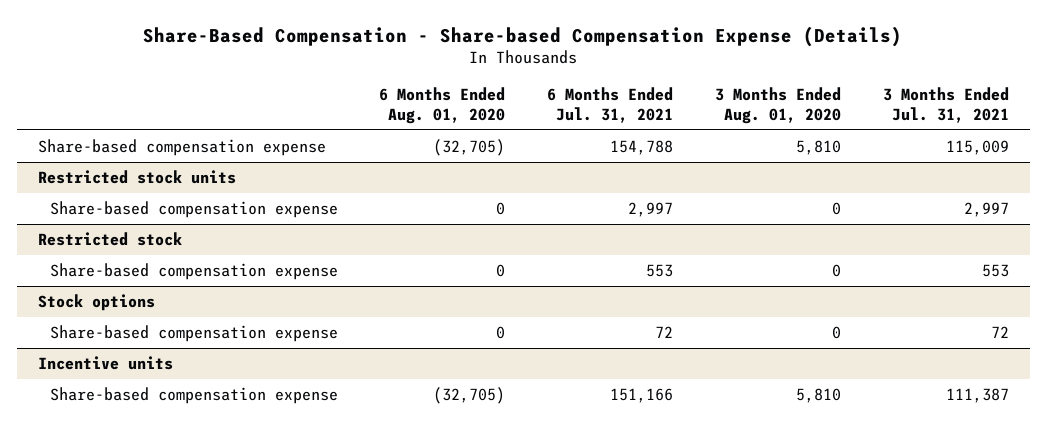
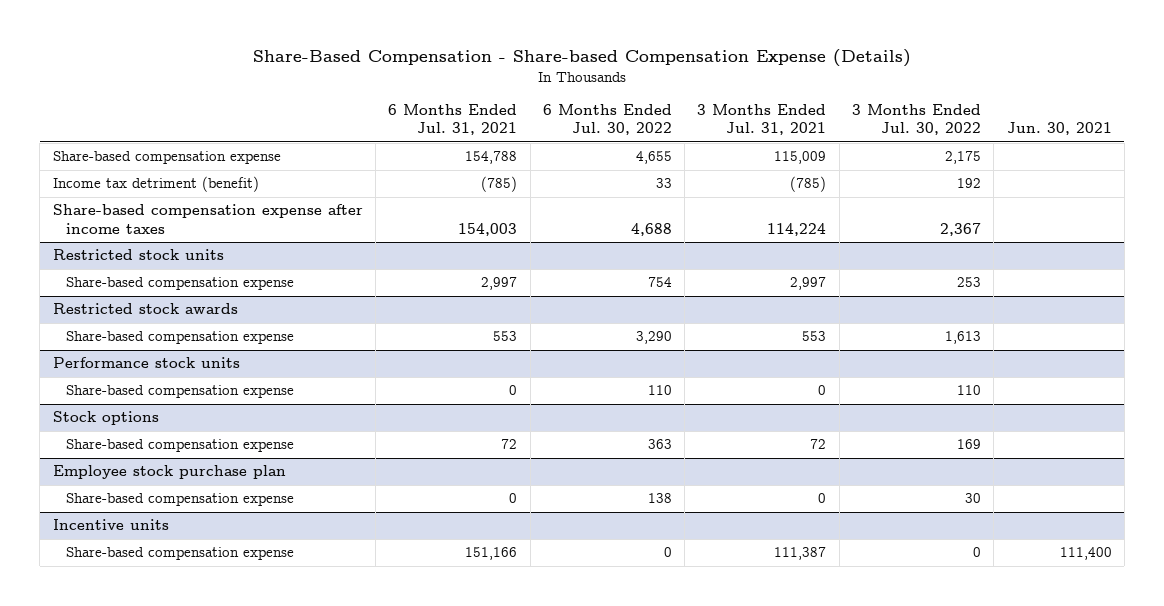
[379,87,506,125] 6 Months Ended Aug. 01, 2020 -> none
[714,87,841,125] 3 Months Ended Aug. 01, 2020 -> none
none -> [542,104,672,136] 6 Months Ended Jul. 30, 2022
none -> [852,104,982,136] 3 Months Ended Jul. 30, 2022
none -> [1006,122,1112,136] Jun. 30, 2021
none -> [52,176,259,193] Income tax detriment (benefit)
none -> [52,204,363,234] Share-based compensation expense after income taxes
[38,231,183,246] Restricted stock -> [52,303,238,315] Restricted stock awards
none -> [52,357,240,369] Performance stock units
none -> [65,385,294,399] Share-based compensation expense
none -> [52,465,286,480] Employee stock purchase plan
none -> [65,493,294,507] Share-based compensation expense

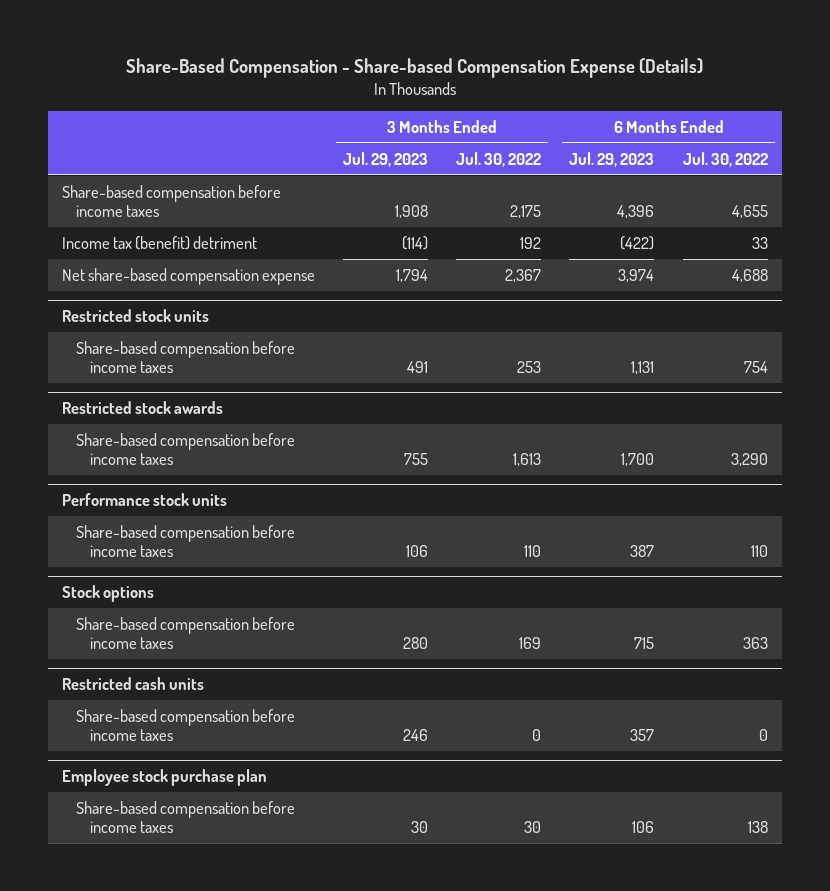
[388,104,518,136] 6 Months Ended Jul. 31, 2021 -> none
[697,104,827,136] 3 Months Ended Jul. 31, 2021 -> none
[1006,122,1112,136] Jun. 30, 2021 -> none
none -> [343,151,429,167] Jul. 29, 2023
none -> [569,151,655,167] Jul. 29, 2023
[52,151,281,165] Share-based compensation expense -> [61,184,281,217] Share-based compensation before income taxes
[52,176,259,193] Income tax detriment (benefit) -> [61,235,257,250] Income tax (benefit) detriment
[52,204,363,234] Share-based compensation expense after income taxes -> [61,267,315,285] Net share-based compensation expense
[65,277,294,291] Share-based compensation expense -> [75,340,295,373] Share-based compensation before income taxes
[65,331,294,345] Share-based compensation expense -> [75,432,295,465] Share-based compensation before income taxes
[65,385,294,399] Share-based compensation expense -> [75,524,295,557] Share-based compensation before income taxes
[65,439,294,453] Share-based compensation expense -> [75,616,295,649] Share-based compensation before income taxes
none -> [61,677,204,691] Restricted cash units
none -> [75,708,295,741] Share-based compensation before income taxes
[52,519,169,531] Incentive units -> none
[65,547,294,561] Share-based compensation expense -> none
[65,493,294,507] Share-based compensation expense -> [75,800,295,833] Share-based compensation before income taxes

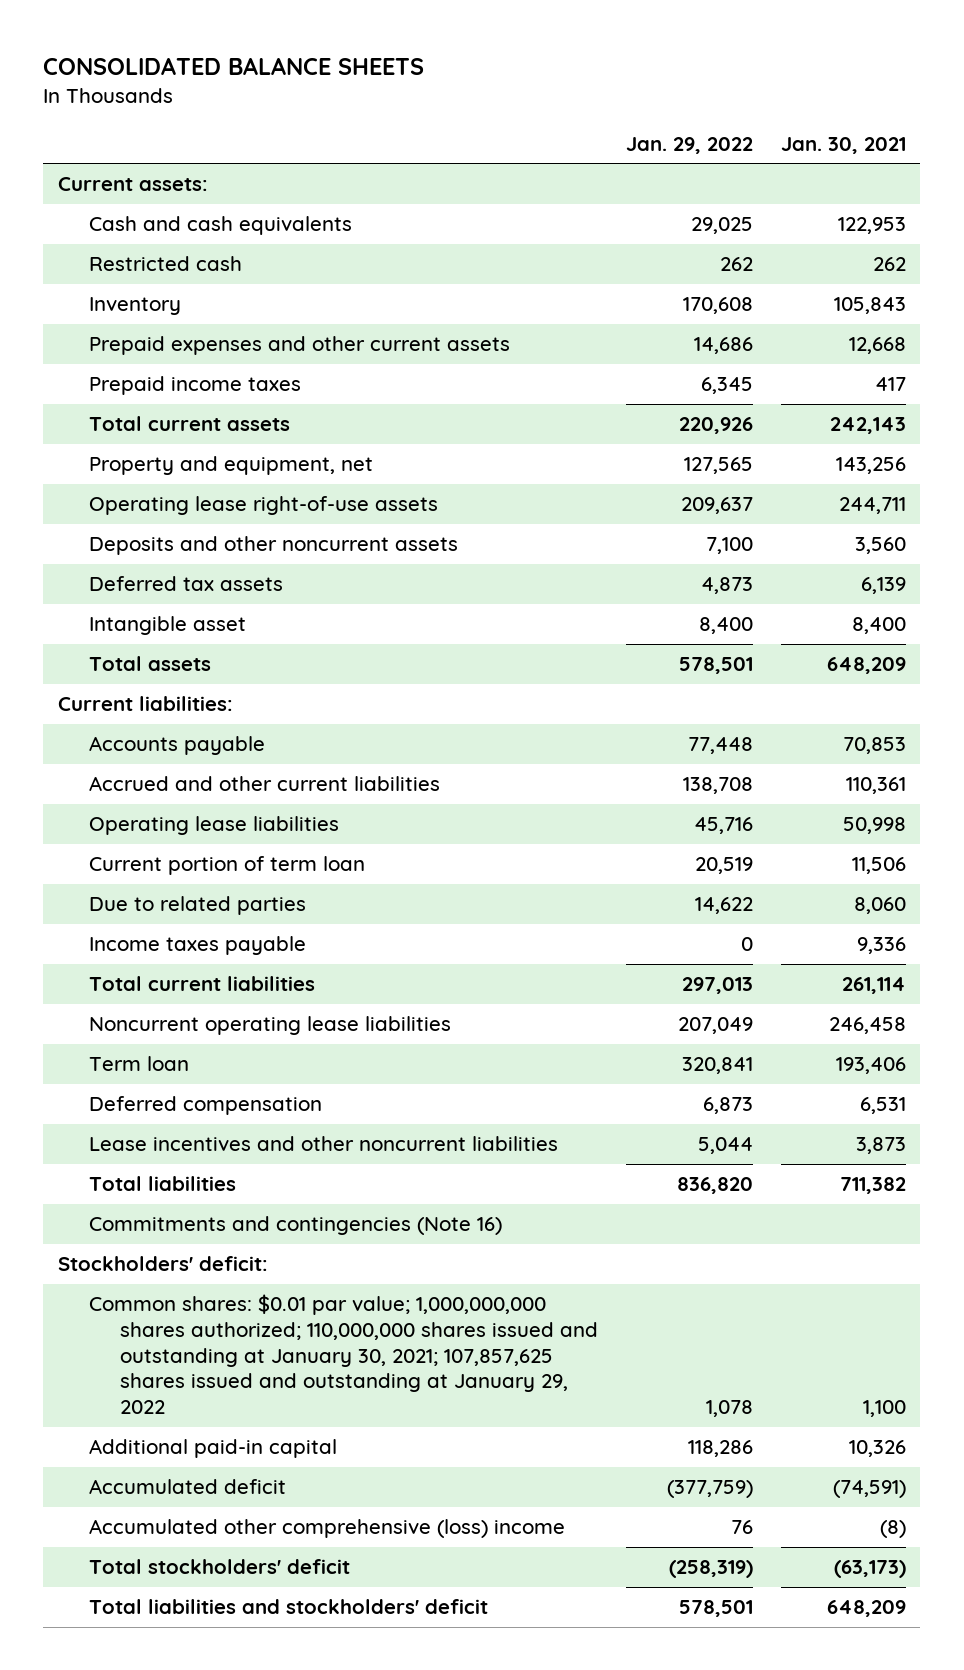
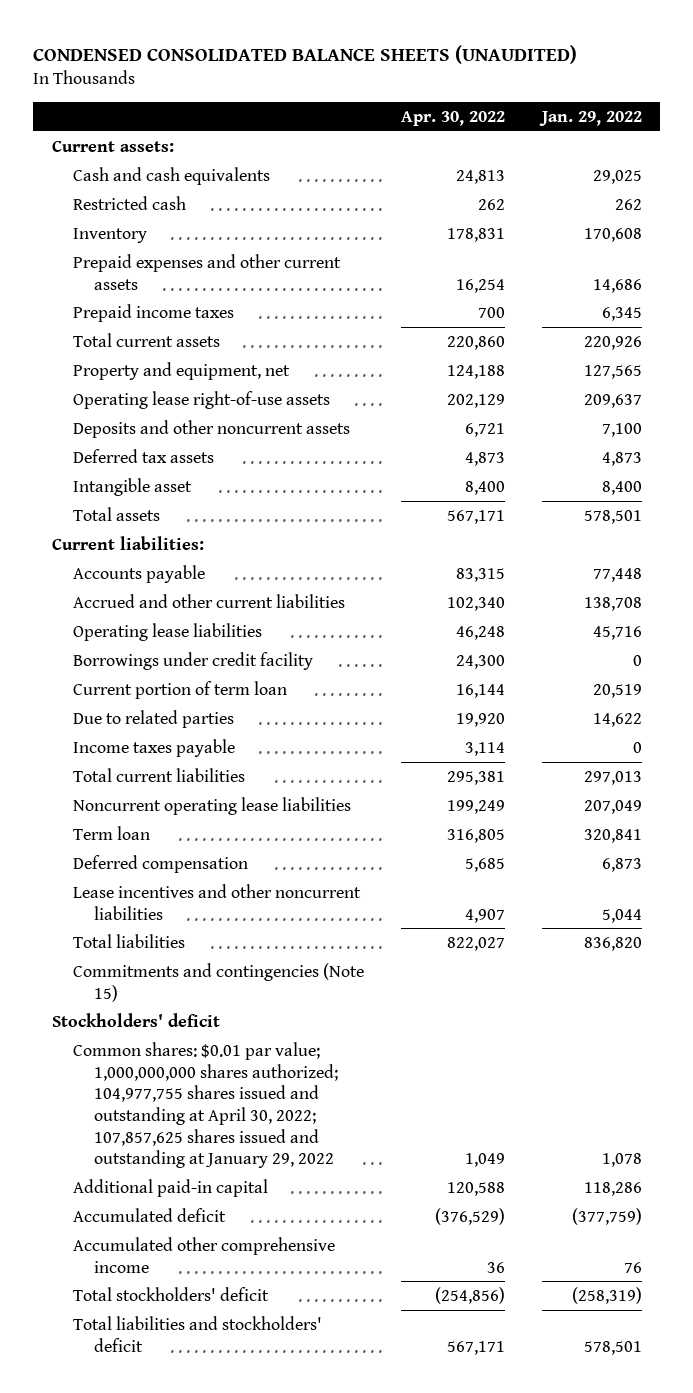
[43,57,425,76] CONSOLIDATED BALANCE SHEETS -> [33,44,578,64] CONDENSED CONSOLIDATED BALANCE SHEETS (UNAUDITED)
[781,136,907,154] Jan. 30, 2021 -> none
none -> [400,110,505,126] Apr. 30, 2022
none -> [73,651,314,670] Borrowings under credit facility
[88,1216,502,1236] Commitments and contingencies (Note 16) -> [73,962,365,1002] Commitments and contingencies (Note 15)
[57,1256,268,1272] Stockholders' deficit: -> [51,1012,220,1027] Stockholders' deficit
[88,1294,598,1415] Common shares: $0.01 par value; 1,000,000,000 shares authorized; 110,000,000 shares issued and outstanding at January 30, 2021; 107,857,625 shares issued and outstanding at January 29, 2022 -> [73,1041,339,1169] Common shares: $0.01 par value; 1,000,000,000 shares authorized; 104,977,755 shares issued and outstanding at April 30, 2022; 107,857,625 shares issued and outstanding at January 29, 2022
[88,1519,565,1539] Accumulated other comprehensive (loss) income -> [73,1236,336,1273] Accumulated other comprehensive income

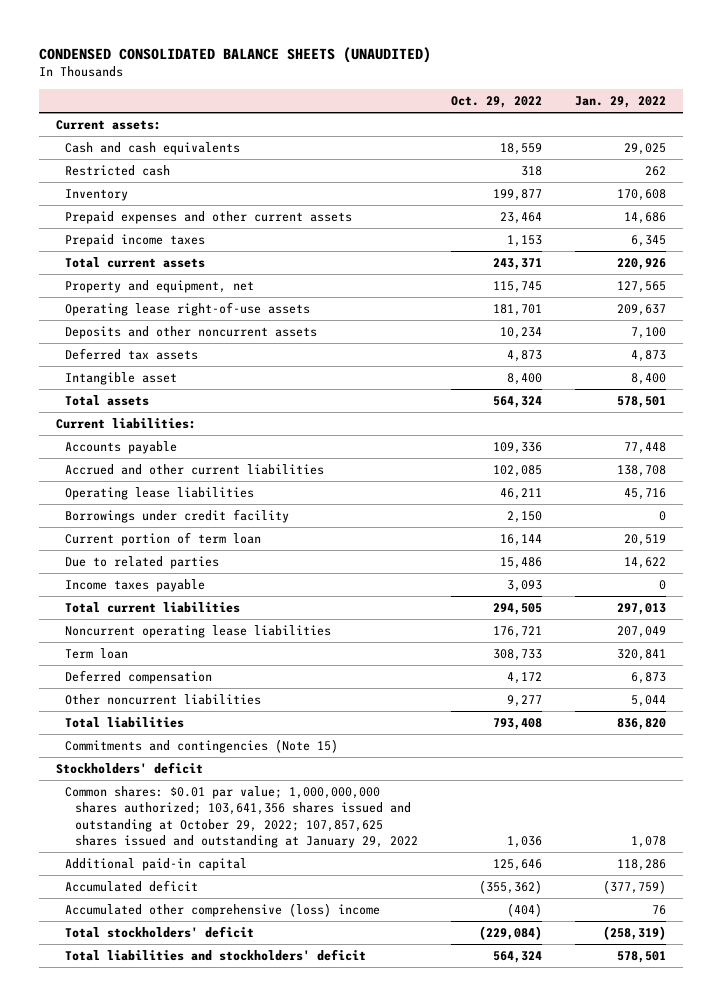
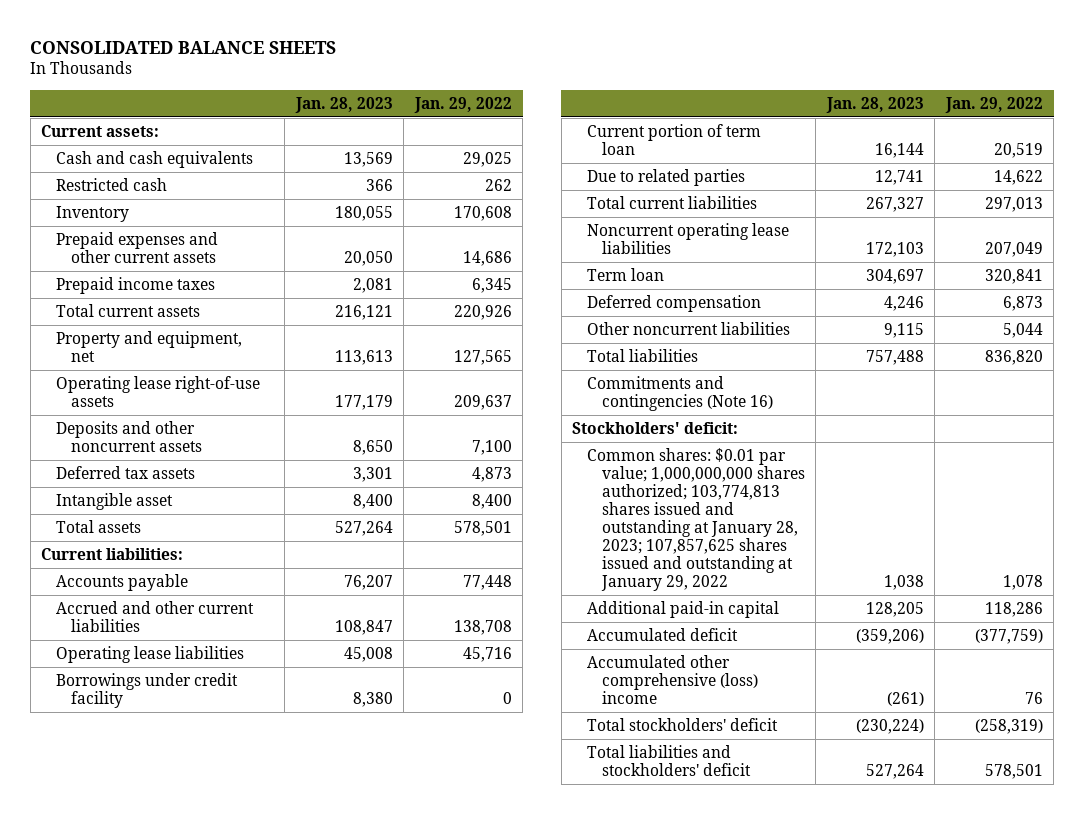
[39,47,432,64] CONDENSED CONSOLIDATED BALANCE SHEETS (UNAUDITED) -> [30,40,337,54] CONSOLIDATED BALANCE SHEETS
[450,95,542,108] Oct. 29, 2022 -> none
none -> [294,96,393,113] Jan. 28, 2023
[65,579,206,593] Income taxes payable -> none
[65,739,339,754] Commitments and contingencies (Note 15) -> [586,376,773,412] Commitments and contingencies (Note 16)
[55,762,203,775] Stockholders' deficit -> [572,422,739,435] Stockholders' deficit:
[65,786,418,849] Common shares: $0.01 par value; 1,000,000,000 shares authorized; 103,641,356 shares issued and outstanding at October 29, 2022; 107,857,625 shares issued and outstanding at January 29, 2022 -> [586,448,805,592] Common shares: $0.01 par value; 1,000,000,000 shares authorized; 103,774,813 shares issued and outstanding at January 28, 2023; 107,857,625 shares issued and outstanding at January 29, 2022

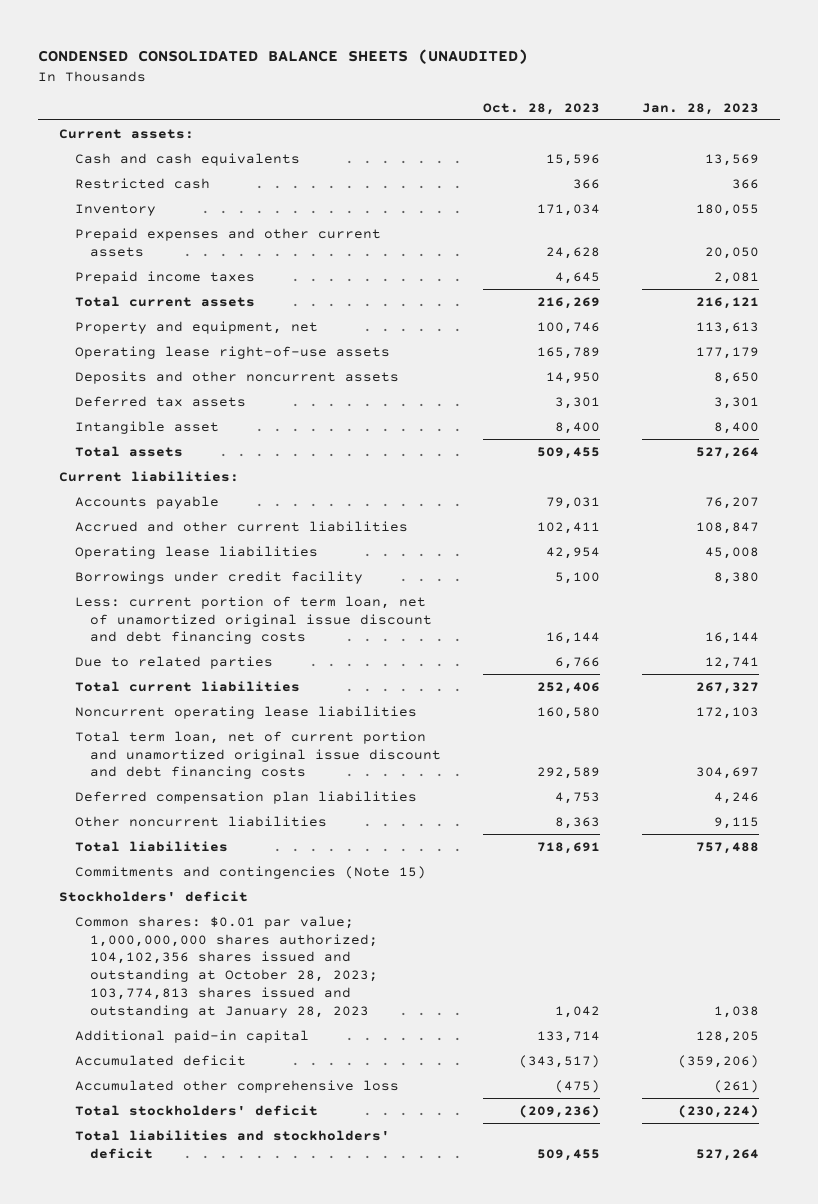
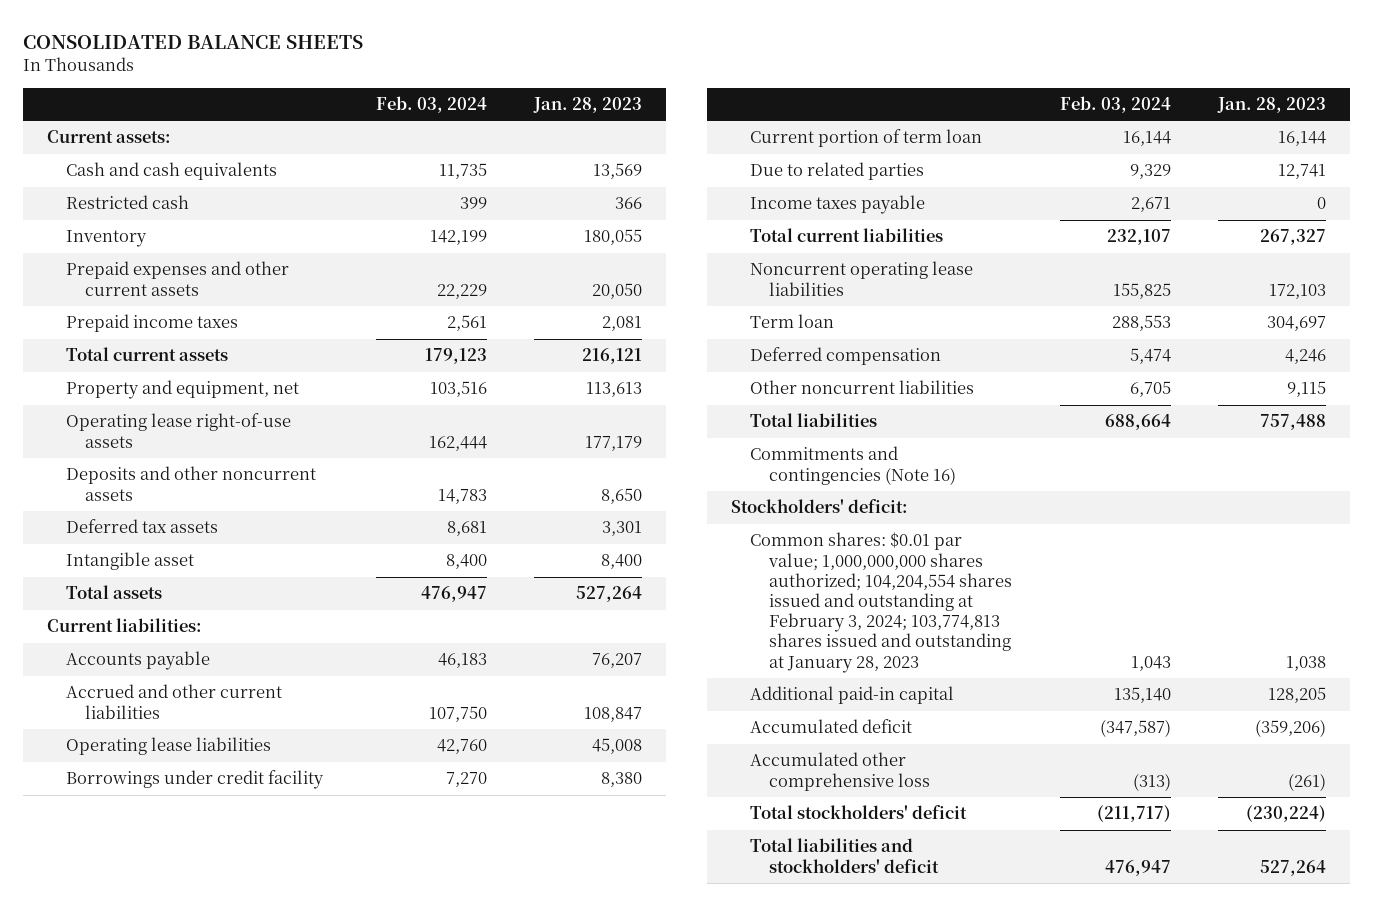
[38,48,529,64] CONDENSED CONSOLIDATED BALANCE SHEETS (UNAUDITED) -> [23,34,364,49] CONSOLIDATED BALANCE SHEETS
[482,102,600,115] Oct. 28, 2023 -> none
none -> [375,96,487,114] Feb. 03, 2024
[74,595,432,645] Less: current portion of term loan, net of unamortized original issue discount and debt financing costs -> [750,129,983,148] Current portion of term loan
none -> [750,195,926,215] Income taxes payable
[74,730,441,780] Total term loan, net of current portion and unamortized original issue discount and debt financing costs -> [750,314,835,329] Term loan
[74,790,417,804] Deferred compensation plan liabilities -> [750,347,942,366] Deferred compensation
[74,865,426,879] Commitments and contingencies (Note 15) -> [750,446,957,485] Commitments and contingencies (Note 16)
[59,890,249,902] Stockholders' deficit -> [730,499,908,514] Stockholders' deficit:
[74,915,378,1018] Common shares: $0.01 par value; 1,000,000,000 shares authorized; 104,102,356 shares issued and outstanding at October 28, 2023; 103,774,813 shares issued and outstanding at January 28, 2023 -> [750,532,1013,673] Common shares: $0.01 par value; 1,000,000,000 shares authorized; 104,204,554 shares issued and outstanding at February 3, 2024; 103,774,813 shares issued and outstanding at January 28, 2023

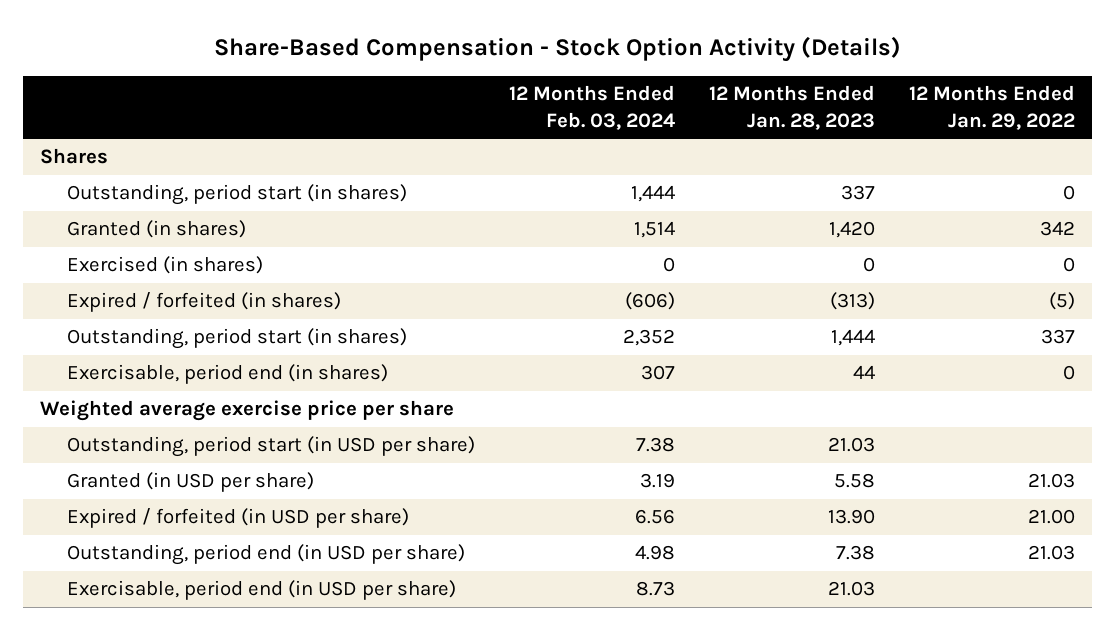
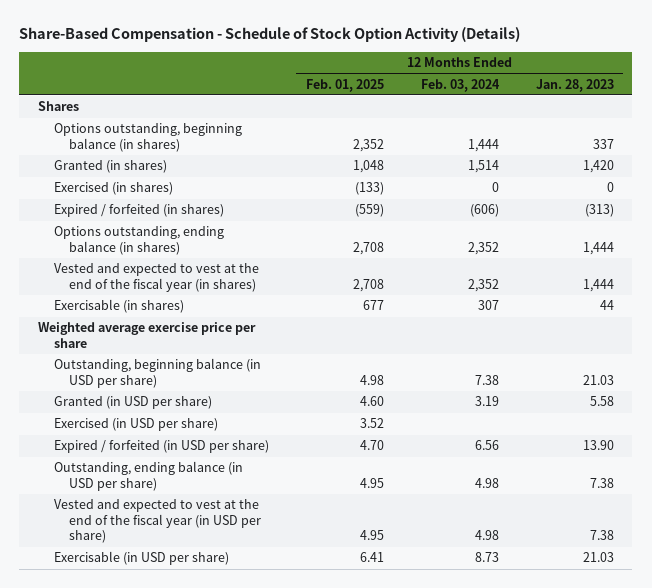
[213,36,901,63] Share-Based Compensation - Stock Option Activity (Details) -> [19,27,521,43] Share-Based Compensation - Schedule of Stock Option Activity (Details)
[909,85,1076,130] 12 Months Ended Jan. 29, 2022 -> none
none -> [305,78,384,92] Feb. 01, 2025
[66,184,407,206] Outstanding, period start (in shares) -> [53,123,242,152] Options outstanding, beginning balance (in shares)
[66,328,407,350] Outstanding, period start (in shares) -> [53,226,224,255] Options outstanding, ending balance (in shares)
none -> [53,263,259,292] Vested and expected to vest at the end of the fiscal year (in shares)
[66,364,388,385] Exercisable, period end (in shares) -> [53,299,184,314] Exercisable (in shares)
[66,436,475,458] Outstanding, period start (in USD per share) -> [53,358,261,388] Outstanding, beginning balance (in USD per share)
none -> [53,418,218,432] Exercised (in USD per share)
[66,544,465,566] Outstanding, period end (in USD per share) -> [53,461,243,491] Outstanding, ending balance (in USD per share)
none -> [53,499,262,544] Vested and expected to vest at the end of the fiscal year (in USD per share)
[66,580,456,601] Exercisable, period end (in USD per share) -> [53,551,229,566] Exercisable (in USD per share)

